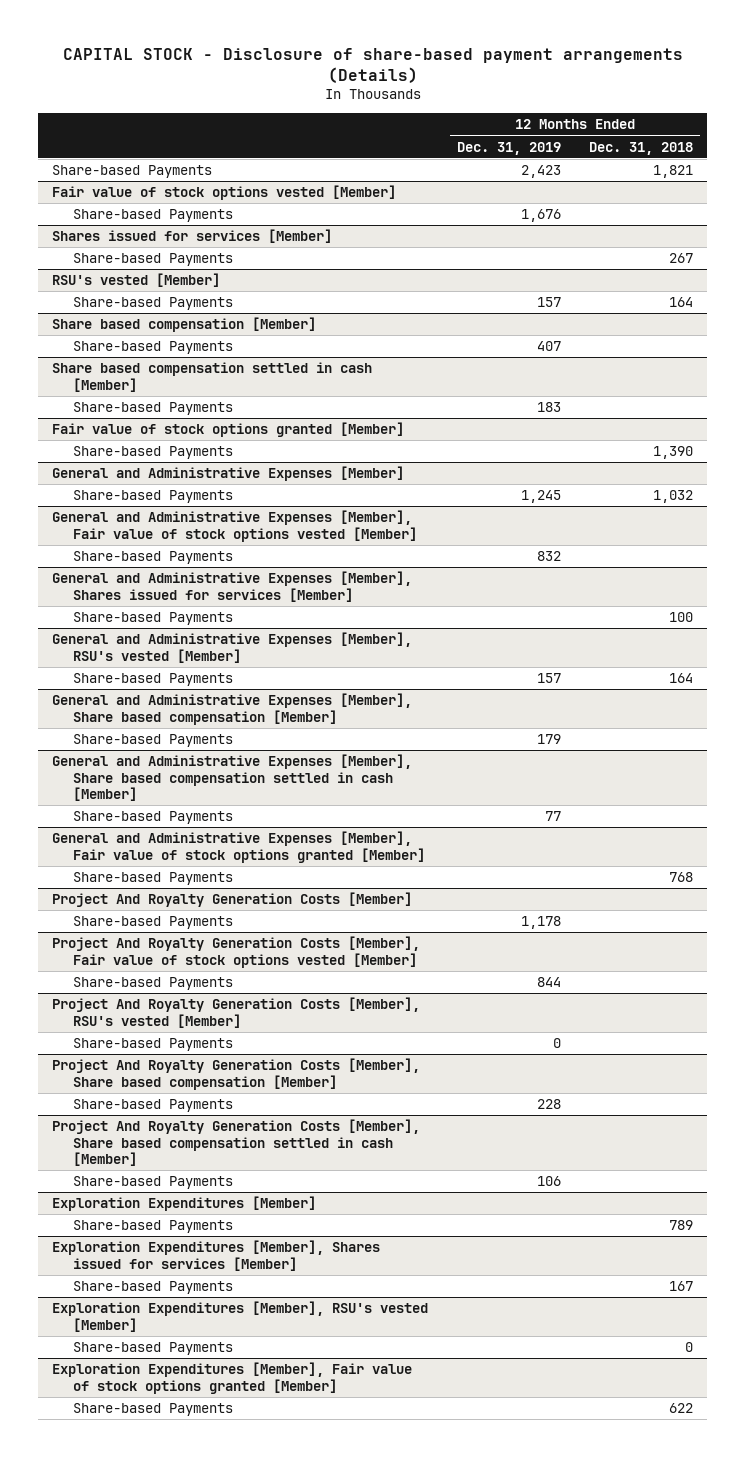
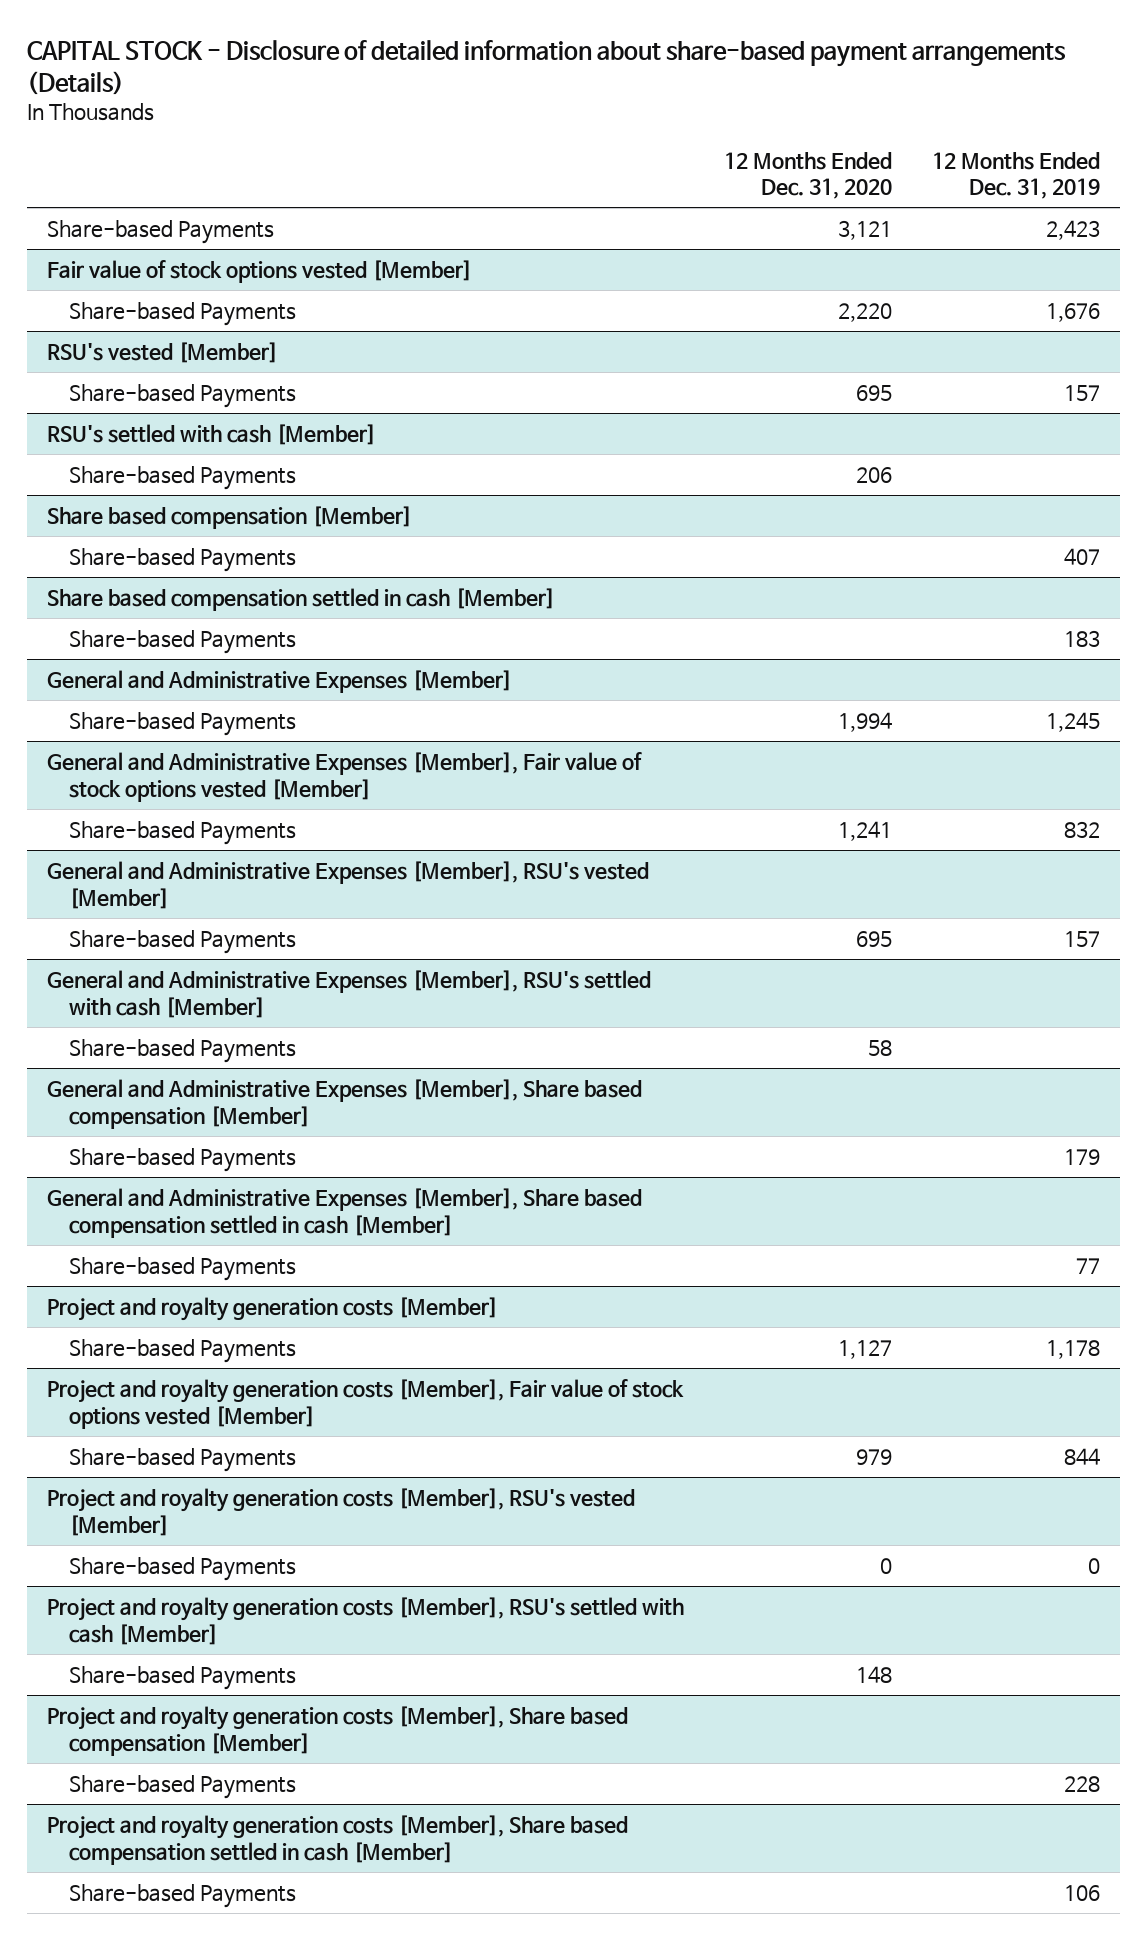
[62,47,683,83] CAPITAL STOCK - Disclosure of share-based payment arrangements (Details) -> [27,40,1067,96] CAPITAL STOCK - Disclosure of detailed information about share-based payment arrangements (Details)
[588,141,693,155] Dec. 31, 2018 -> none
none -> [724,151,893,200] 12 Months Ended Dec. 31, 2020
[52,229,333,244] Shares issued for services [Member] -> none
[72,253,233,267] Share-based Payments -> none
none -> [47,423,377,445] RSU's settled with cash [Member]
none -> [68,465,296,490] Share-based Payments
[52,422,405,438] Fair value of stock options granted [Member] -> none
[72,446,233,460] Share-based Payments -> none
[52,571,413,602] General and Administrative Expenses [Member], Shares issued for services [Member] -> none
[72,612,233,626] Share-based Payments -> none
none -> [47,969,652,1018] General and Administrative Expenses [Member], RSU's settled with cash [Member]
none -> [68,1038,296,1063] Share-based Payments
[52,831,425,863] General and Administrative Expenses [Member], Fair value of stock options granted [Member] -> none
[72,872,233,886] Share-based Payments -> none
[52,892,413,908] Project And Royalty Generation Costs [Member] -> [47,1296,499,1321] Project and royalty generation costs [Member]
[52,936,421,968] Project And Royalty Generation Costs [Member], Fair value of stock options vested [Member] -> [47,1378,685,1429] Project and royalty generation costs [Member], Fair value of stock options vested [Member]
[52,997,421,1028] Project And Royalty Generation Costs [Member], RSU's vested [Member] -> [47,1487,636,1536] Project and royalty generation costs [Member], RSU's vested [Member]
none -> [47,1596,685,1645] Project and royalty generation costs [Member], RSU's settled with cash [Member]
none -> [68,1665,296,1690] Share-based Payments
[52,1058,421,1090] Project And Royalty Generation Costs [Member], Share based compensation [Member] -> [47,1705,629,1756] Project and royalty generation costs [Member], Share based compensation [Member]
[52,1119,421,1167] Project And Royalty Generation Costs [Member], Share based compensation settled in cash [Member] -> [47,1814,629,1865] Project and royalty generation costs [Member], Share based compensation settled in cash [Member]
[52,1196,317,1212] Exploration Expenditures [Member] -> none
[72,1220,233,1234] Share-based Payments -> none
[52,1240,381,1271] Exploration Expenditures [Member], Shares issued for services [Member] -> none
[72,1281,233,1295] Share-based Payments -> none
[52,1301,429,1332] Exploration Expenditures [Member], RSU's vested [Member] -> none
[72,1342,233,1356] Share-based Payments -> none
[52,1362,413,1394] Exploration Expenditures [Member], Fair value of stock options granted [Member] -> none
[72,1403,233,1417] Share-based Payments -> none

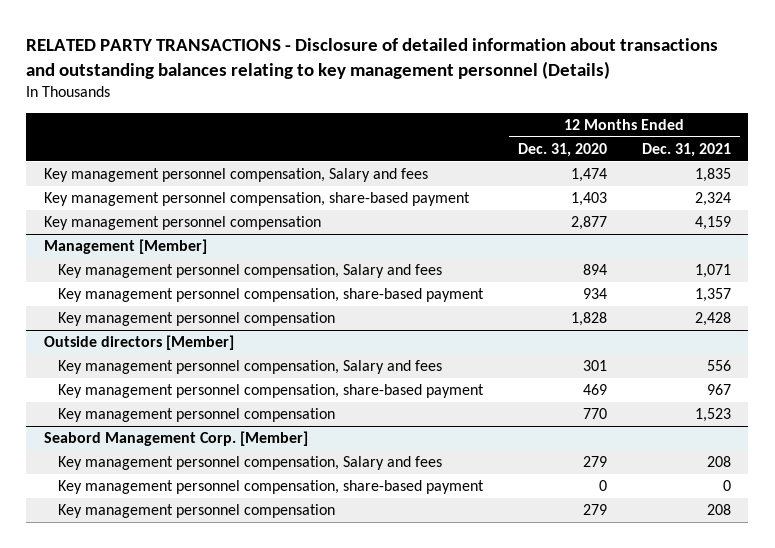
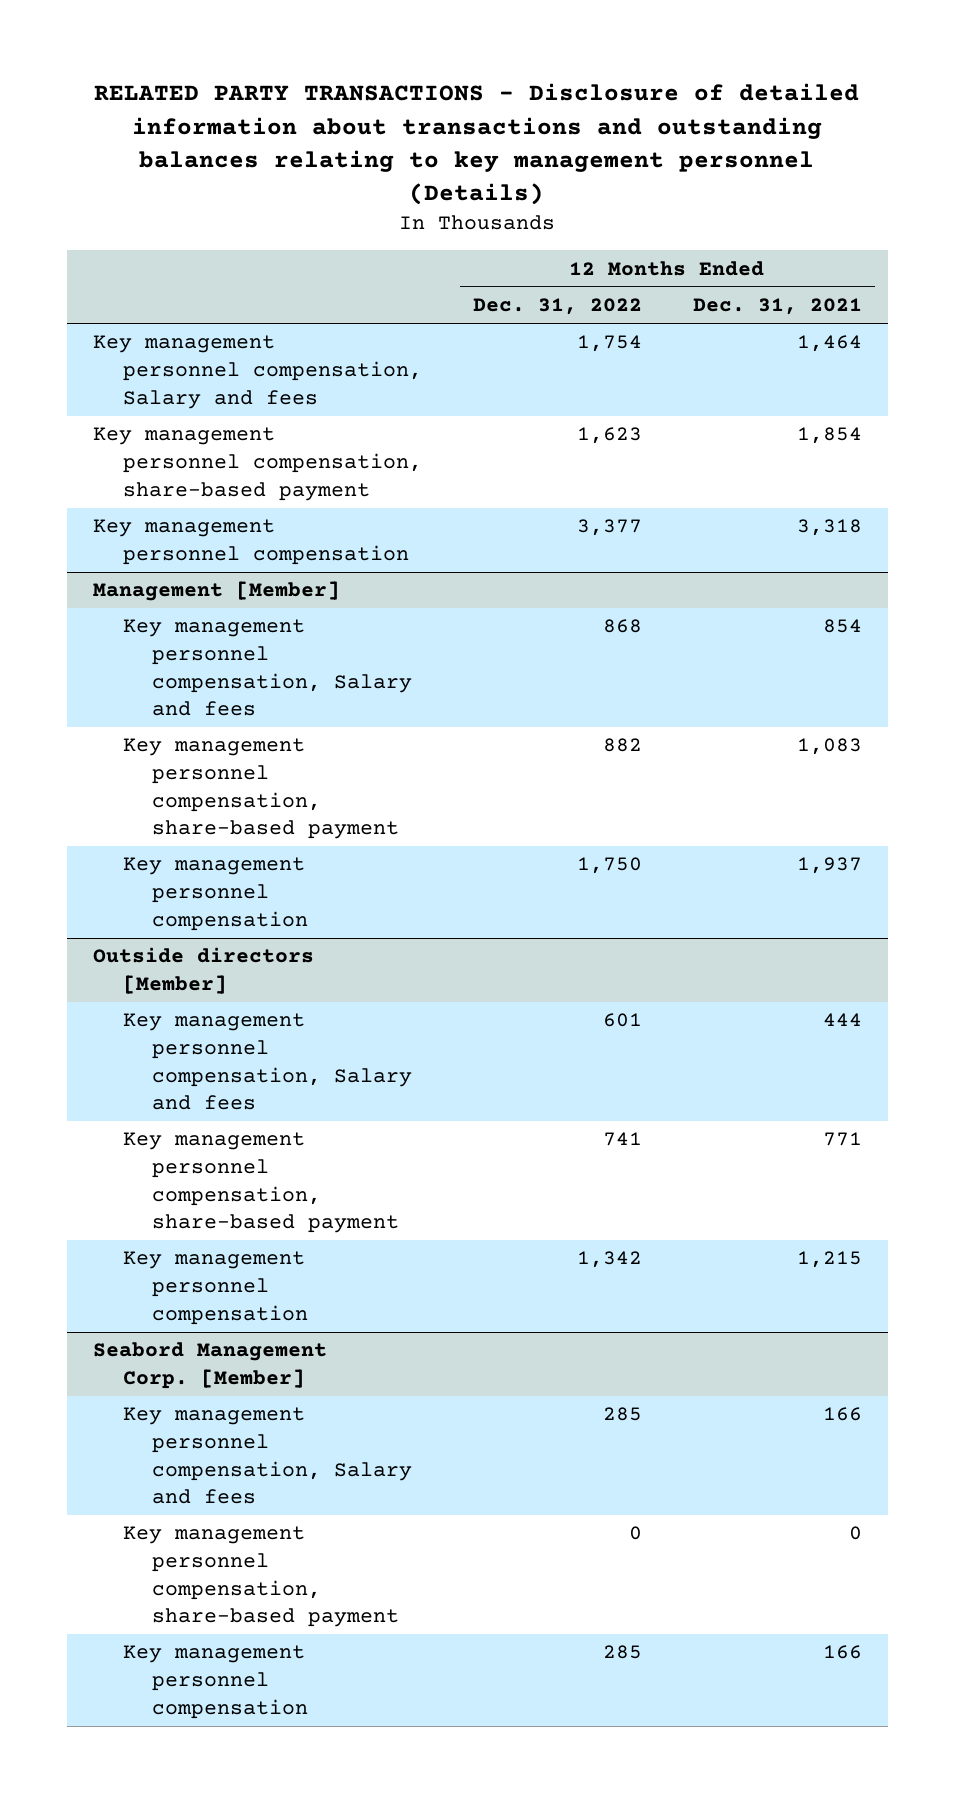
[517,142,607,157] Dec. 31, 2020 -> none
none -> [472,298,642,316] Dec. 31, 2022
[694,167,731,182] 1,835 -> [797,335,863,353] 1,464
[694,191,731,206] 2,324 -> [797,427,863,445] 1,854
[694,215,731,230] 4,159 -> [797,519,863,537] 3,318
[694,263,731,278] 1,071 -> [823,619,863,634] 854
[694,287,731,302] 1,357 -> [797,738,863,756] 1,083
[694,311,731,326] 2,428 -> [797,857,863,875] 1,937
[706,359,731,371] 556 -> [823,1013,863,1027] 444
[706,383,731,395] 967 -> [823,1132,863,1147] 771
[694,407,731,422] 1,523 -> [797,1251,863,1269] 1,215
[706,455,731,467] 208 -> [823,1407,863,1422] 166
[706,503,731,515] 208 -> [823,1645,863,1660] 166

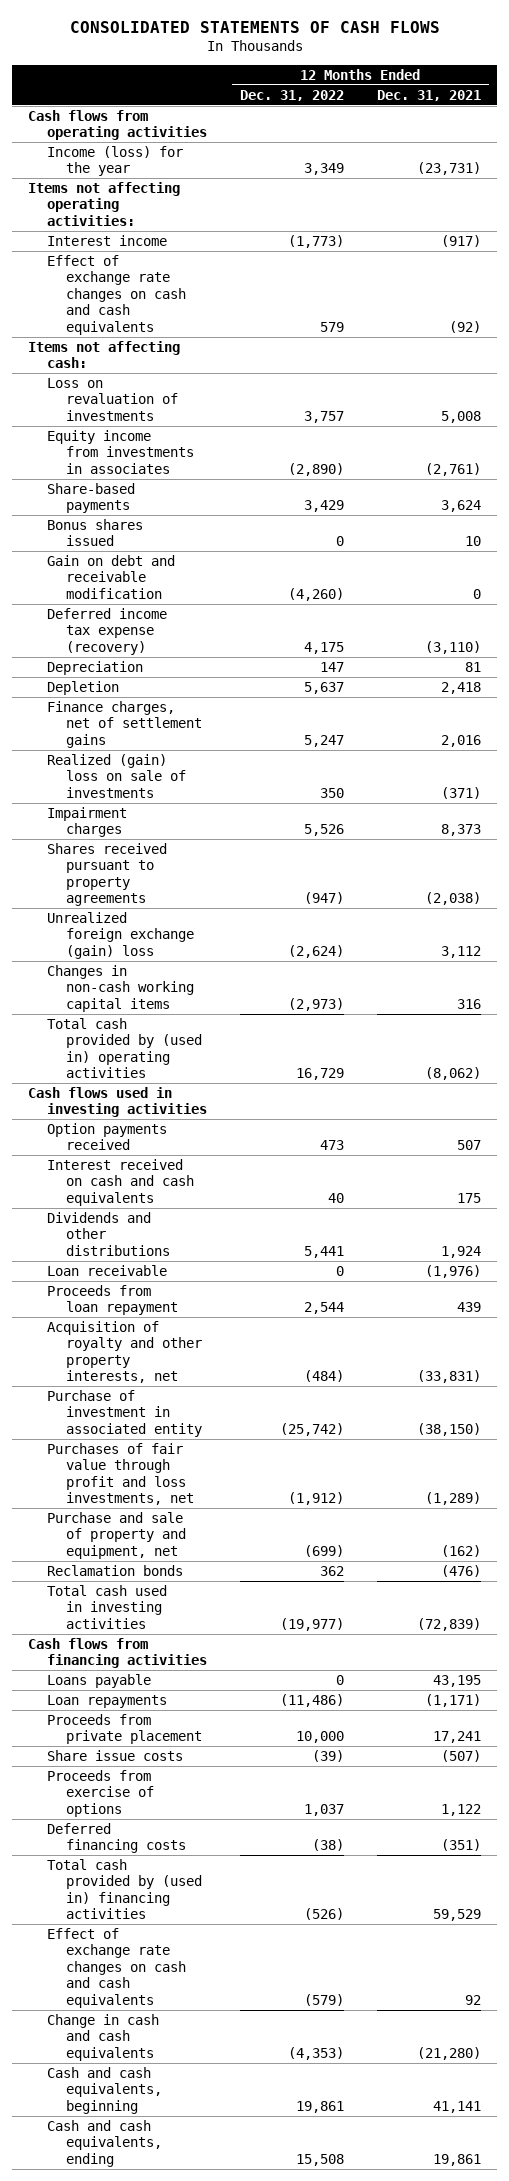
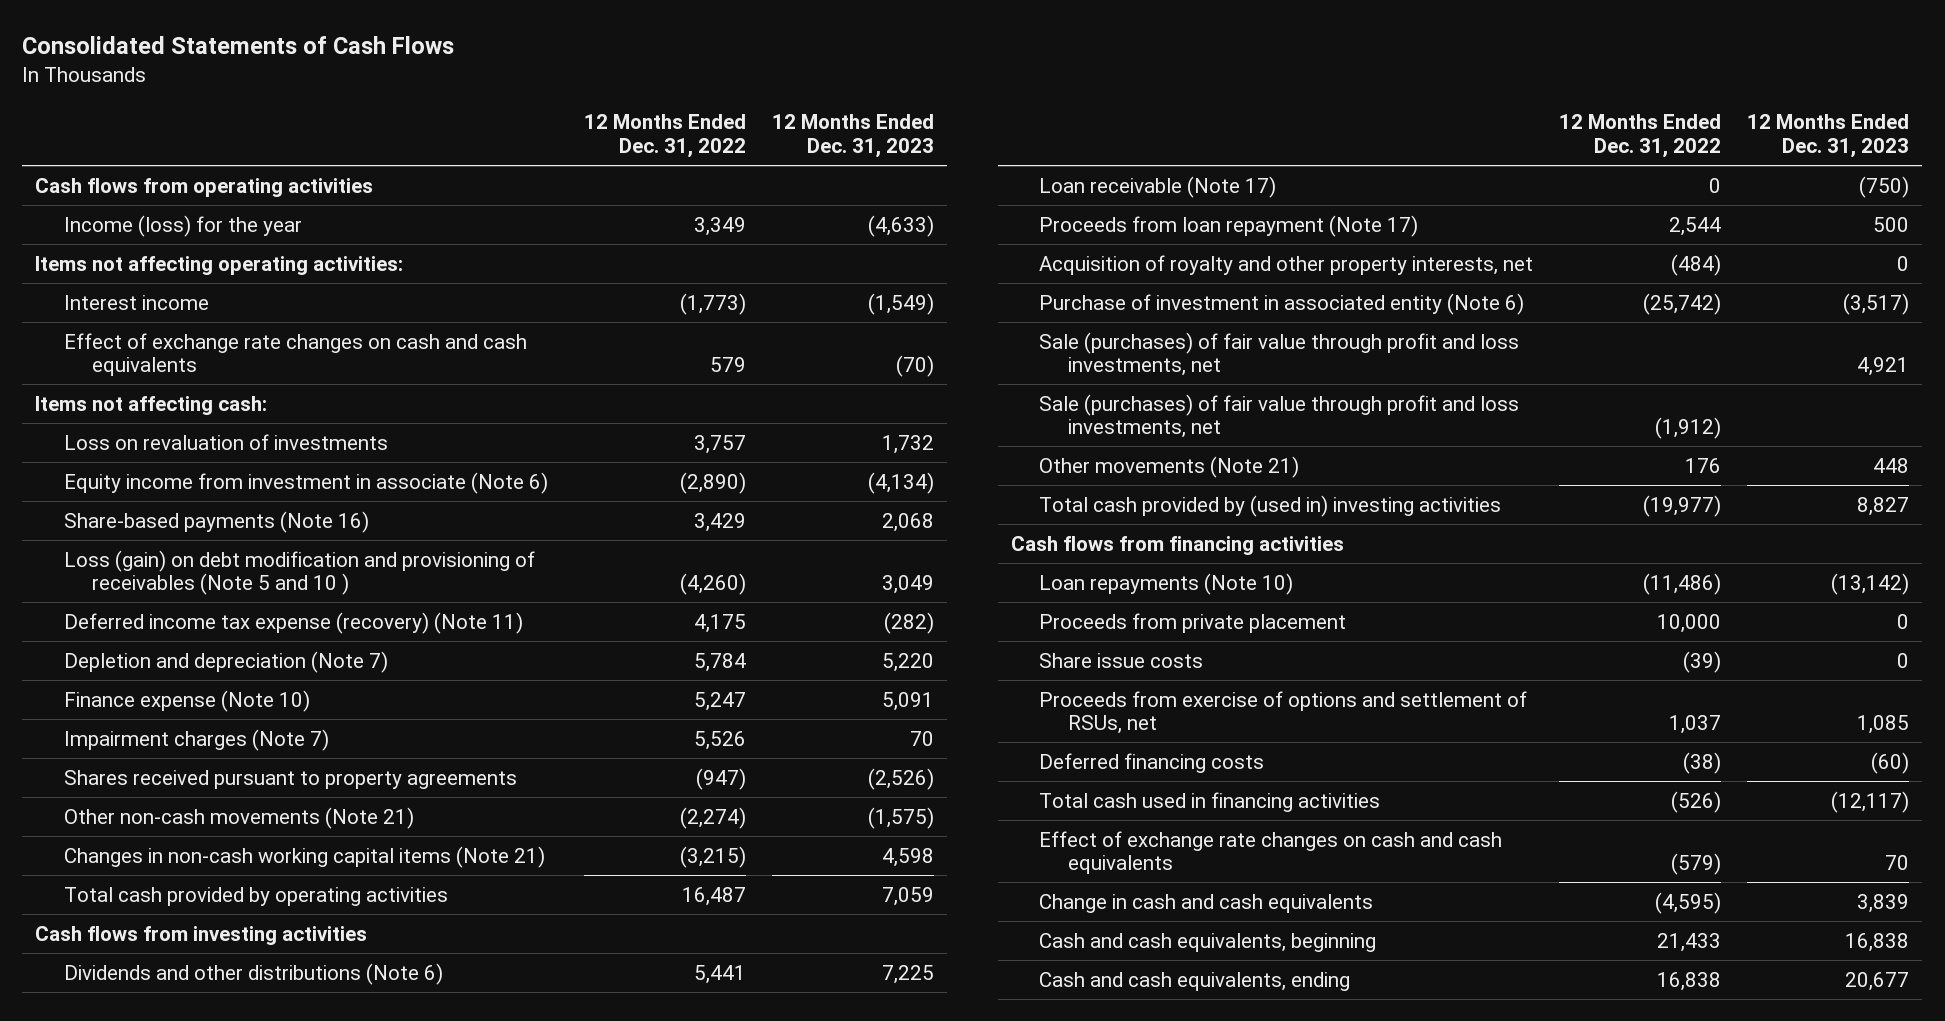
[69,21,440,34] CONSOLIDATED STATEMENTS OF CASH FLOWS -> [22,36,455,55] Consolidated Statements of Cash Flows
[376,89,481,101] Dec. 31, 2021 -> none
none -> [771,114,934,158] 12 Months Ended Dec. 31, 2023
[47,518,144,547] Bonus shares issued -> none
[47,680,120,695] Depletion -> none
[47,753,186,798] Realized (gain) loss on sale of investments -> none
[47,429,194,474] Equity income from investments in associates -> [63,471,548,494] Equity income from investment in associate (Note 6)
[47,482,136,514] Share-based payments -> [63,510,369,533] Share-based payments (Note 16)
[47,554,176,599] Gain on debt and receivable modification -> [63,549,535,596] Loss (gain) on debt modification and provisioning of receivables (Note 5 and 10 )
[47,607,168,655] Deferred income tax expense (recovery) -> [63,611,523,634] Deferred income tax expense (recovery) (Note 11)
[47,660,144,675] Depreciation -> [63,650,388,673] Depletion and depreciation (Note 7)
[320,661,345,672] 147 -> [693,652,746,672] 5,784
[47,700,202,748] Finance charges, net of settlement gains -> [63,689,310,712] Finance expense (Note 10)
[47,806,128,838] Impairment charges -> [63,728,329,751] Impairment charges (Note 7)
[47,911,194,959] Unrealized foreign exchange (gain) loss -> none
[47,1122,168,1151] Option payments received -> none
[47,1158,194,1206] Interest received on cash and cash equivalents -> none
none -> [63,806,414,829] Other non-cash movements (Note 21)
[47,964,194,1012] Changes in non-cash working capital items -> [63,845,545,868] Changes in non-cash working capital items (Note 21)
[288,997,345,1011] (2,973) -> [679,845,746,868] (3,215)
[47,1017,202,1079] Total cash provided by (used in) operating activities -> [63,886,448,906] Total cash provided by operating activities
[296,1068,345,1081] 16,729 -> [681,886,746,906] 16,487
[28,1086,208,1118] Cash flows used in investing activities -> [35,925,368,945] Cash flows from investing activities
[47,1211,170,1256] Dividends and other distributions -> [63,962,443,985] Dividends and other distributions (Note 6)
[47,1264,168,1276] Loan receivable -> [1039,175,1277,198] Loan receivable (Note 17)
[47,1284,178,1316] Proceeds from loan repayment -> [1039,214,1419,237] Proceeds from loan repayment (Note 17)
[47,1511,186,1559] Purchase and sale of property and equipment, net -> none
[47,1564,184,1576] Reclamation bonds -> none
[47,1389,202,1437] Purchase of investment in associated entity -> [1039,292,1525,315] Purchase of investment in associated entity (Note 6)
none -> [1039,331,1520,377] Sale (purchases) of fair value through profit and loss investments, net
[47,1442,194,1506] Purchases of fair value through profit and loss investments, net -> [1039,393,1520,439] Sale (purchases) of fair value through profit and loss investments, net
none -> [1039,455,1300,478] Other movements (Note 21)
[47,1584,168,1629] Total cash used in investing activities -> [1039,494,1502,517] Total cash provided by (used in) investing activities
[47,1673,152,1688] Loans payable -> none
[47,1694,168,1708] Loan repayments -> [1039,572,1294,595] Loan repayments (Note 10)
[47,1769,154,1817] Proceeds from exercise of options -> [1039,690,1528,735] Proceeds from exercise of options and settlement of RSUs, net
[47,1858,202,1920] Total cash provided by (used in) financing activities -> [1039,791,1381,812] Total cash used in financing activities
[288,2046,345,2060] (4,353) -> [1655,891,1722,914] (4,595)
[296,2100,345,2113] 19,861 -> [1657,932,1722,952] 21,433
[296,2153,345,2166] 15,508 -> [1657,971,1722,991] 16,838

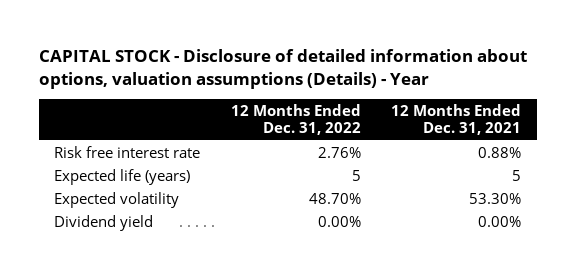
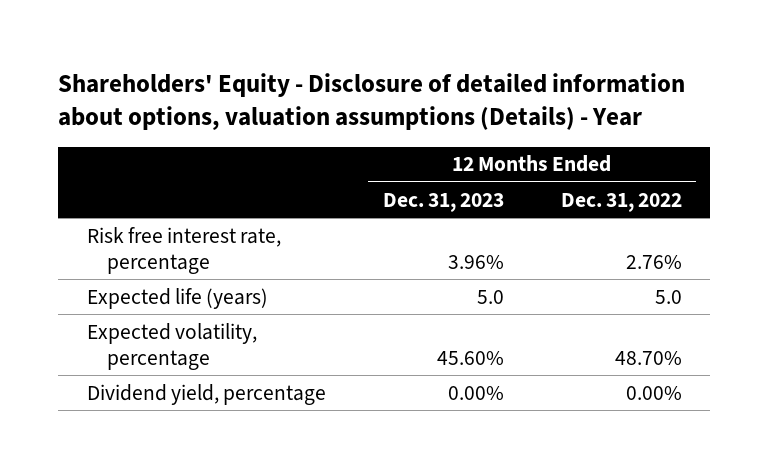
[38,48,527,89] CAPITAL STOCK - Disclosure of detailed information about options, valuation assumptions (Details) - Year -> [58,72,686,131] Shareholders' Equity - Disclosure of detailed information about options, valuation assumptions (Details) - Year
[391,104,522,136] 12 Months Ended Dec. 31, 2021 -> none
none -> [382,192,504,212] Dec. 31, 2023
[54,145,201,158] Risk free interest rate -> [86,226,281,274] Risk free interest rate, percentage
[351,169,361,181] 5 -> [654,289,682,304] 5.0
[54,191,180,208] Expected volatility -> [86,322,257,370] Expected volatility, percentage
[54,214,154,231] Dividend yield -> [86,383,326,405] Dividend yield, percentage

